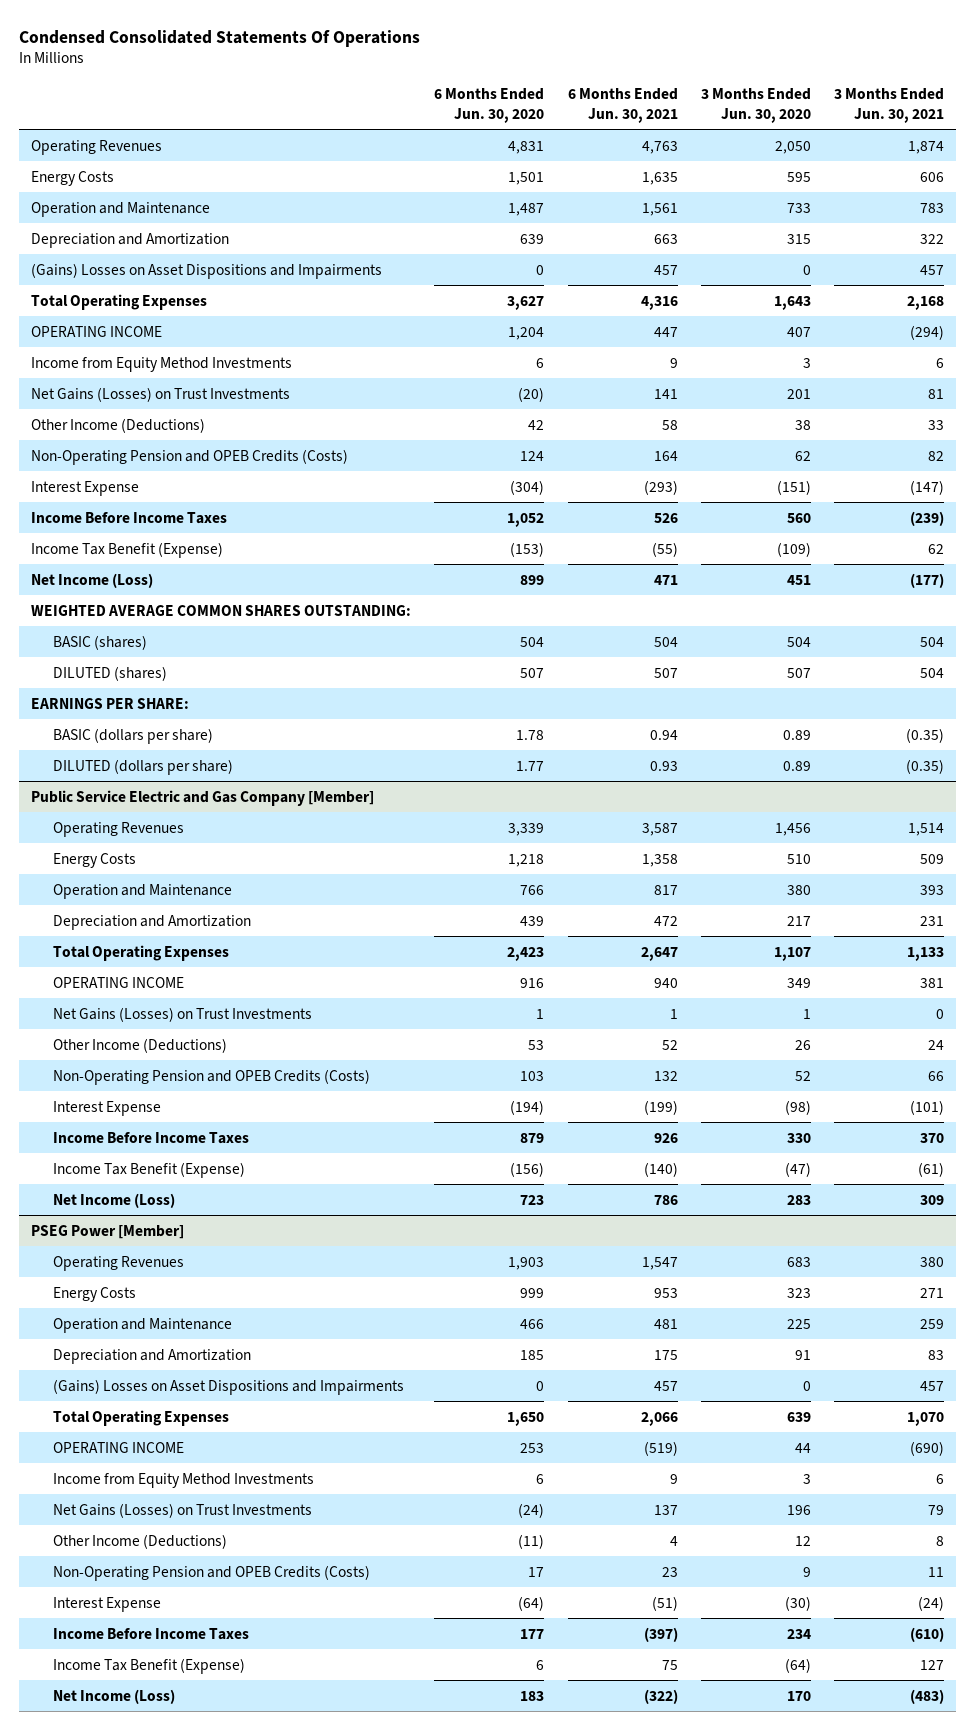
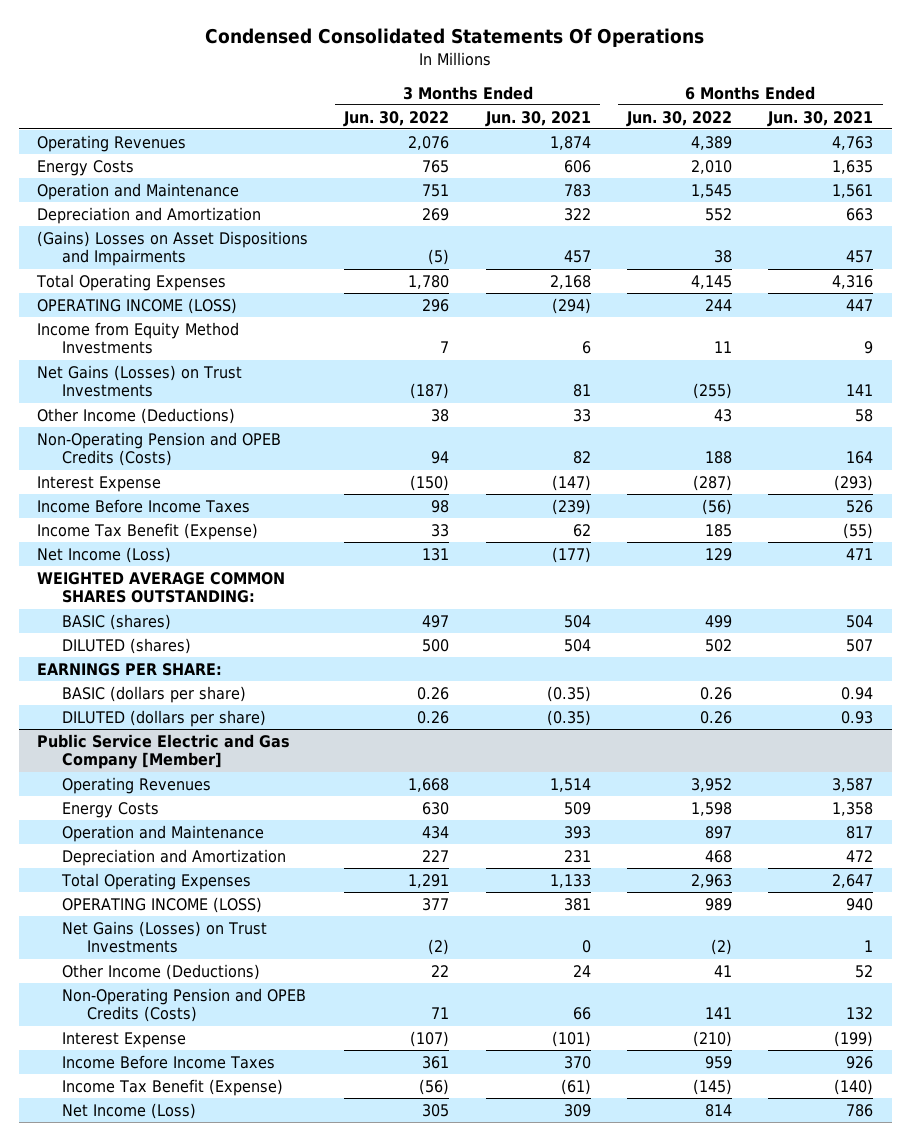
[434,88,545,123] 6 Months Ended Jun. 30, 2020 -> none
[701,88,812,123] 3 Months Ended Jun. 30, 2020 -> none
none -> [343,110,450,127] Jun. 30, 2022
none -> [626,110,733,127] Jun. 30, 2022
[30,325,162,337] OPERATING INCOME -> [36,297,237,314] OPERATING INCOME (LOSS)
[52,976,184,988] OPERATING INCOME -> [62,896,263,913] OPERATING INCOME (LOSS)
[30,1224,184,1239] PSEG Power [Member] -> none
[52,1255,184,1271] Operating Revenues -> none
[52,1286,136,1302] Energy Costs -> none
[52,1317,232,1333] Operation and Maintenance -> none
[52,1348,251,1364] Depreciation and Amortization -> none
[52,1378,404,1395] (Gains) Losses on Asset Dispositions and Impairments -> none
[52,1409,229,1426] Total Operating Expenses -> none
[52,1441,184,1453] OPERATING INCOME -> none
[52,1472,314,1488] Income from Equity Method Investments -> none
[52,1502,312,1518] Net Gains (Losses) on Trust Investments -> none
[52,1533,227,1549] Other Income (Deductions) -> none
[52,1564,370,1581] Non-Operating Pension and OPEB Credits (Costs) -> none
[52,1596,161,1612] Interest Expense -> none
[52,1627,249,1640] Income Before Income Taxes -> none
[52,1657,245,1674] Income Tax Benefit (Expense) -> none
[52,1688,175,1704] Net Income (Loss) -> none

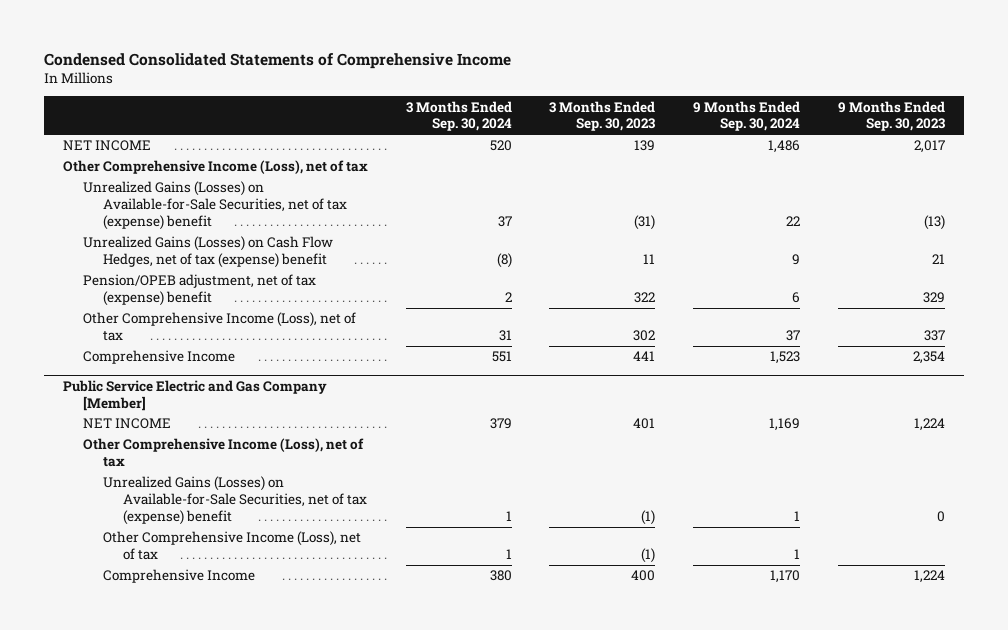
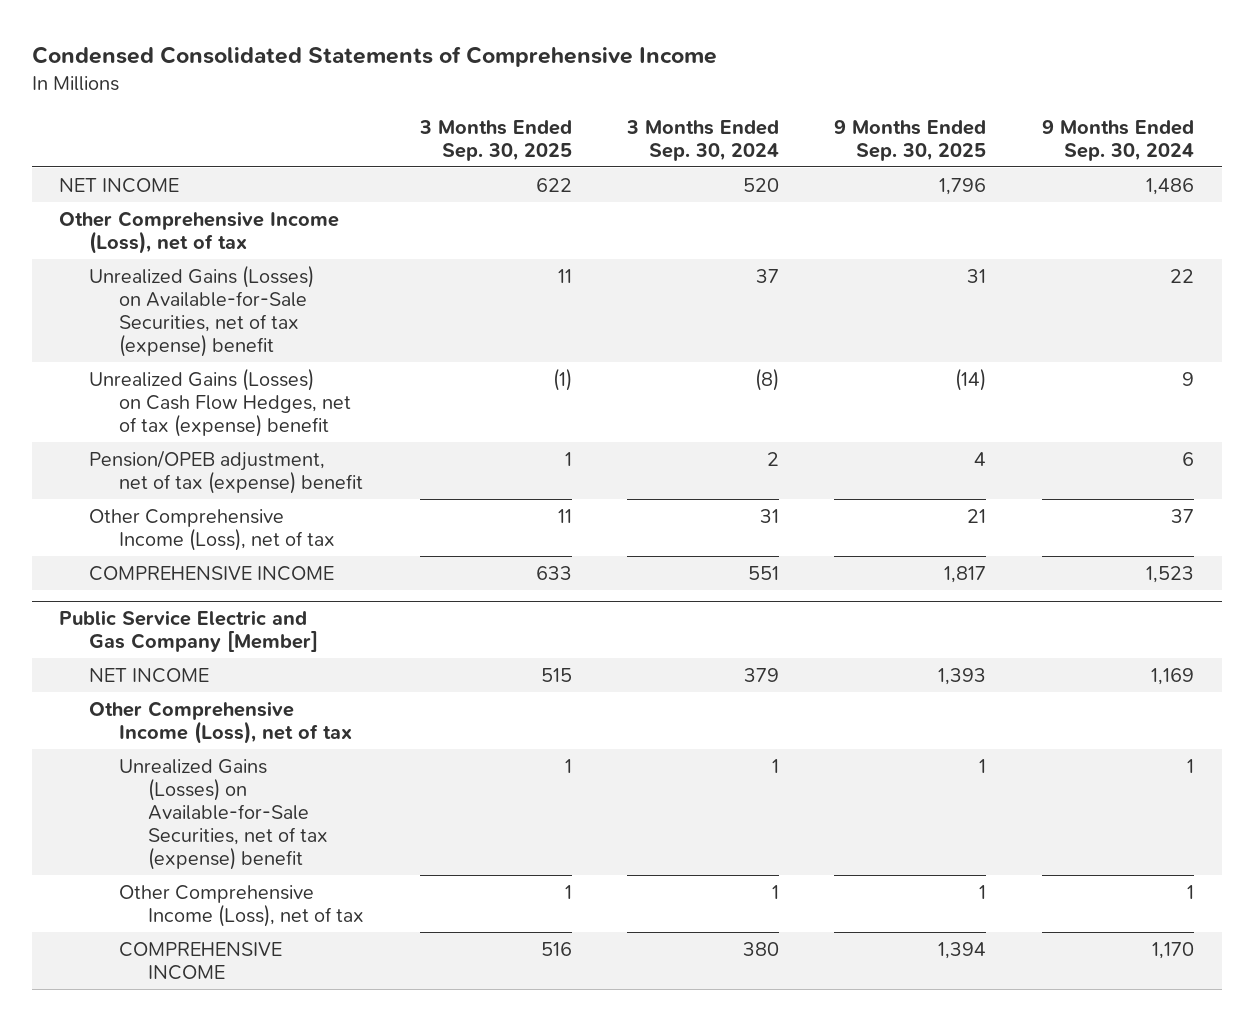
[549,100,656,132] 3 Months Ended Sep. 30, 2023 -> none
[837,100,945,132] 9 Months Ended Sep. 30, 2023 -> none
none -> [418,119,572,161] 3 Months Ended Sep. 30, 2025
none -> [834,119,987,161] 9 Months Ended Sep. 30, 2025
[82,350,235,365] Comprehensive Income -> [88,565,334,581] COMPREHENSIVE INCOME
[102,569,255,584] Comprehensive Income -> [118,941,282,980] COMPREHENSIVE INCOME

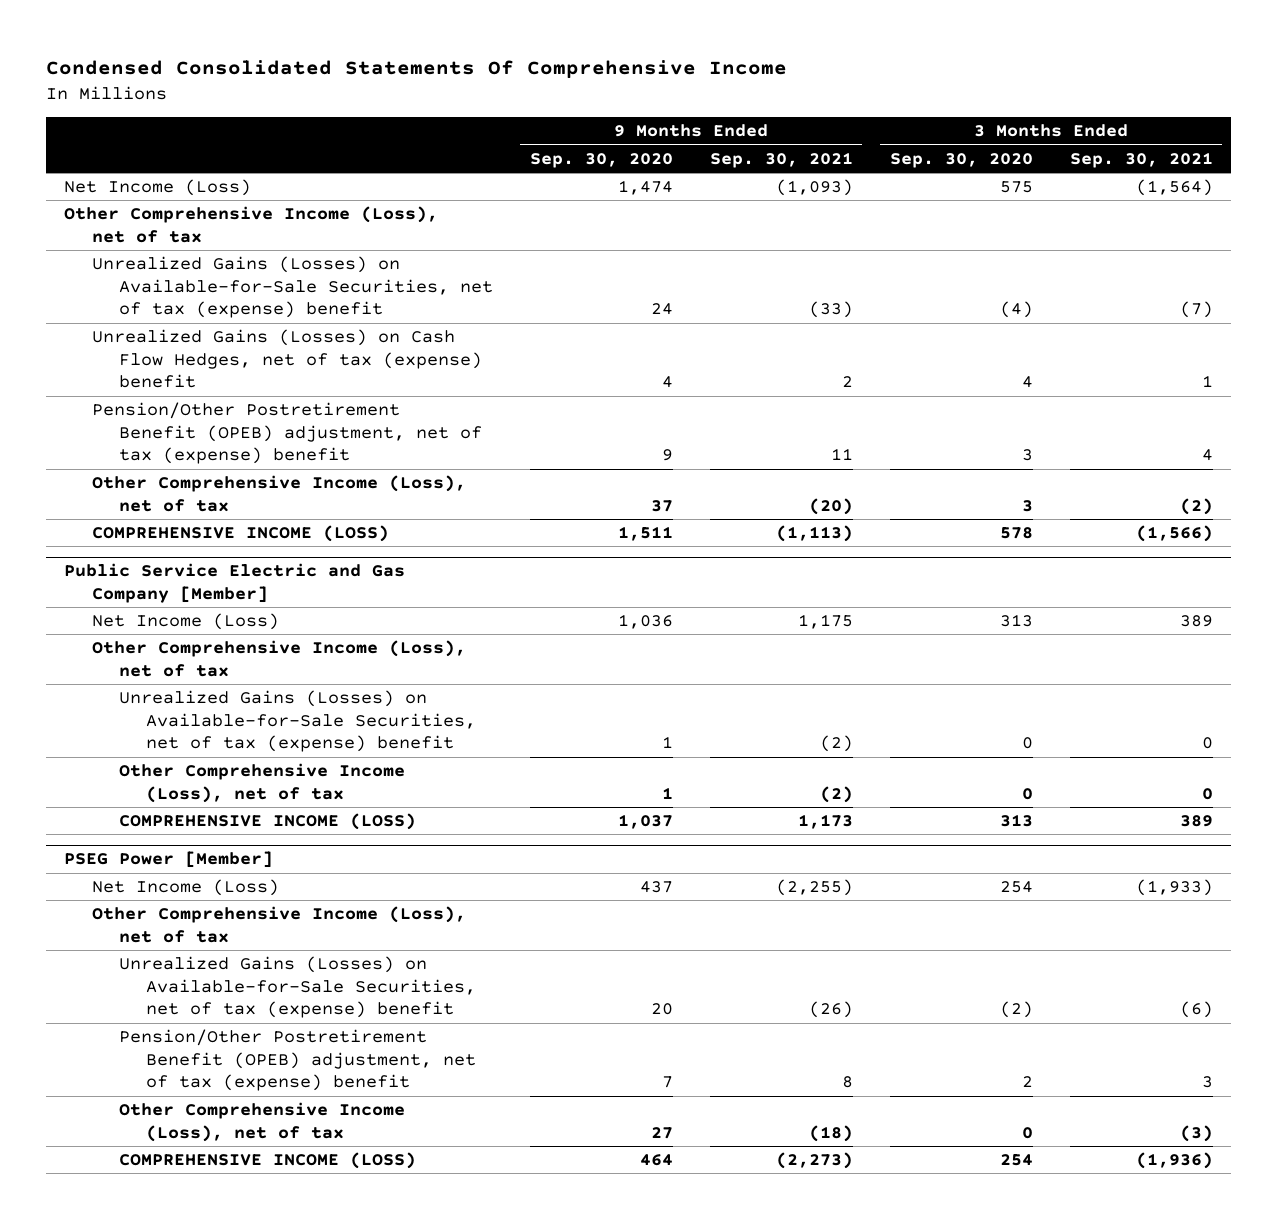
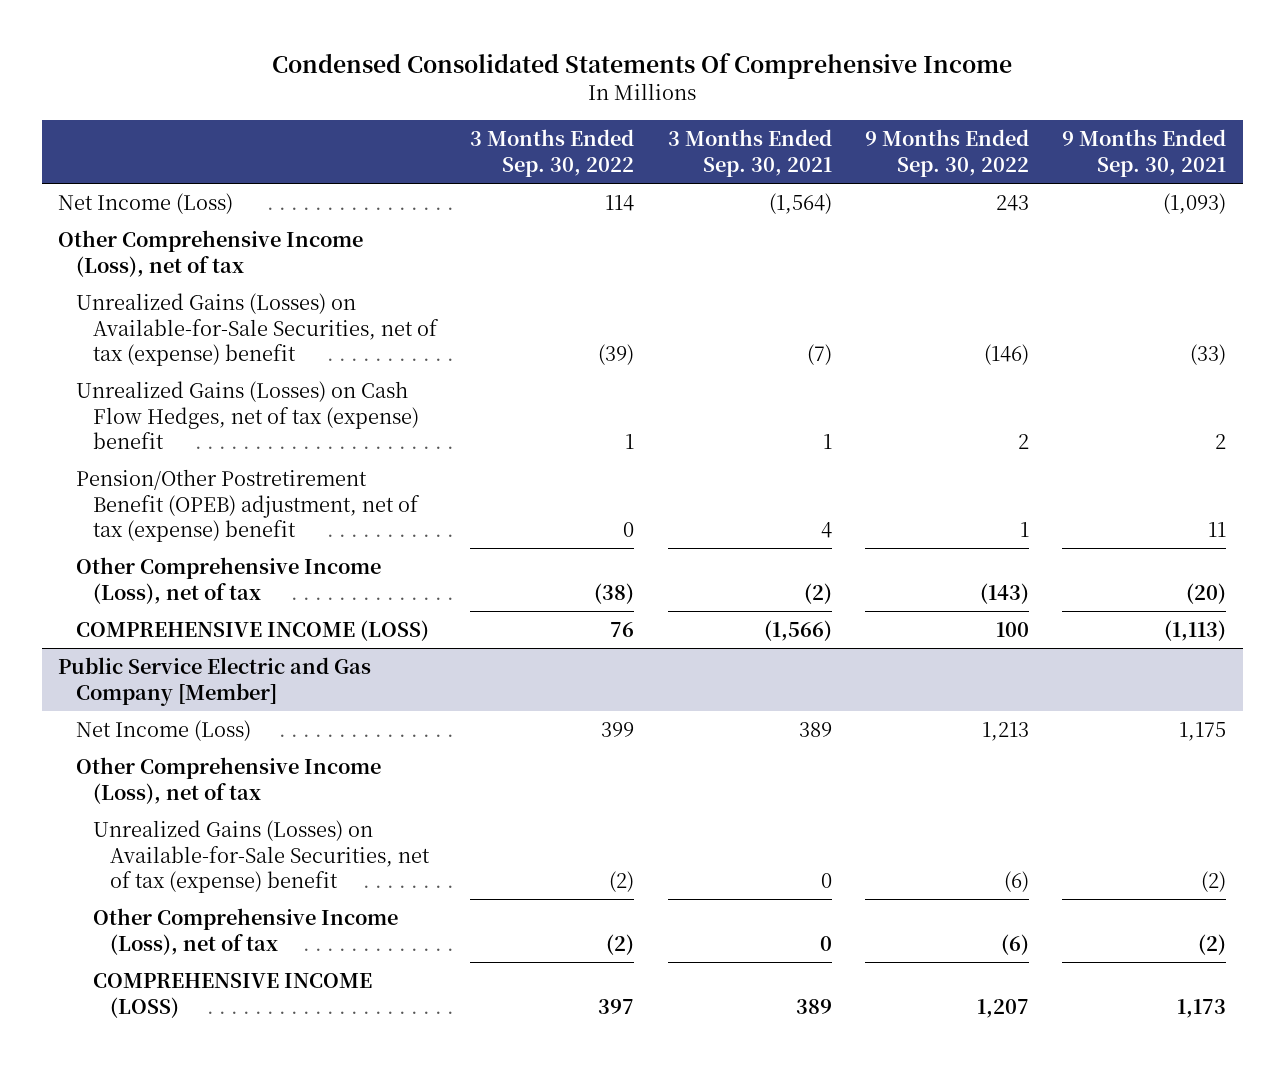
[529,152,673,168] Sep. 30, 2020 -> none
[889,152,1033,168] Sep. 30, 2020 -> none
none -> [470,129,635,177] 3 Months Ended Sep. 30, 2022
none -> [864,129,1029,177] 9 Months Ended Sep. 30, 2022
[64,851,274,869] PSEG Power [Member] -> none
[91,879,279,897] Net Income (Loss) -> none
[91,906,466,943] Other Comprehensive Income (Loss), net of tax -> none
[118,956,476,1019] Unrealized Gains (Losses) on Available-for-Sale Securities, net of tax (expense) benefit -> none
[118,1029,476,1092] Pension/Other Postretirement Benefit (OPEB) adjustment, net of tax (expense) benefit -> none
[118,1102,405,1142] Other Comprehensive Income (Loss), net of tax -> none
[118,1152,416,1170] COMPREHENSIVE INCOME (LOSS) -> none

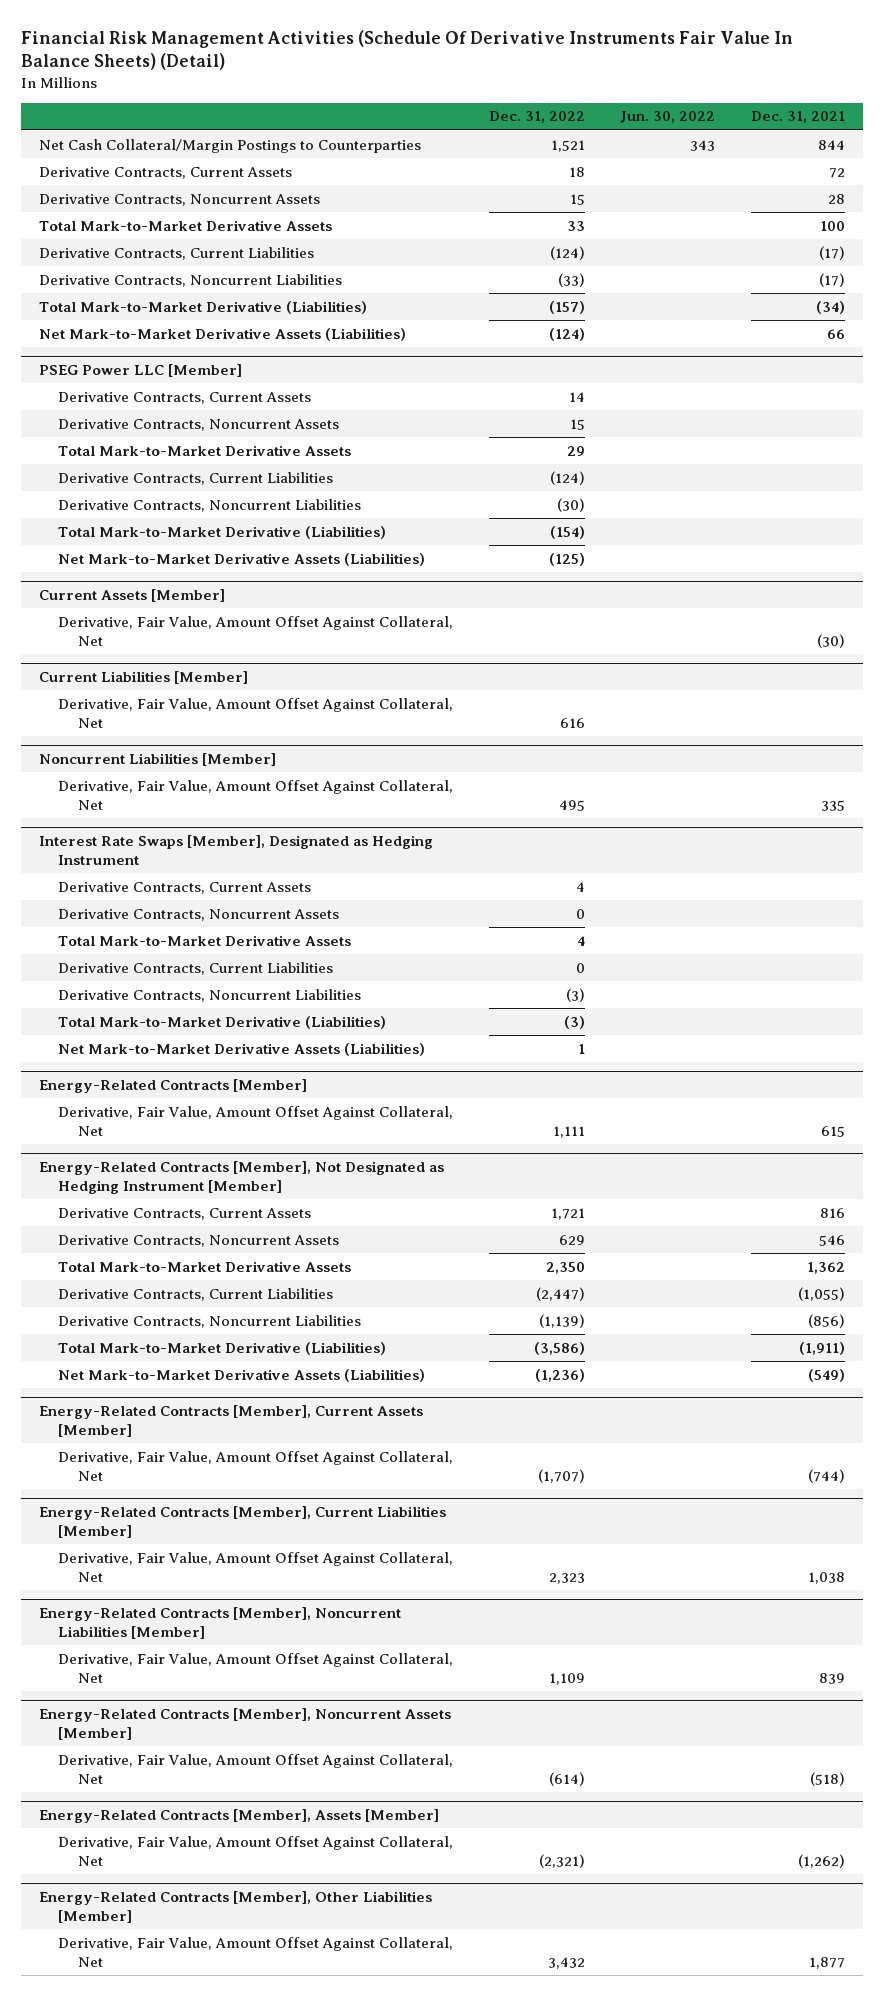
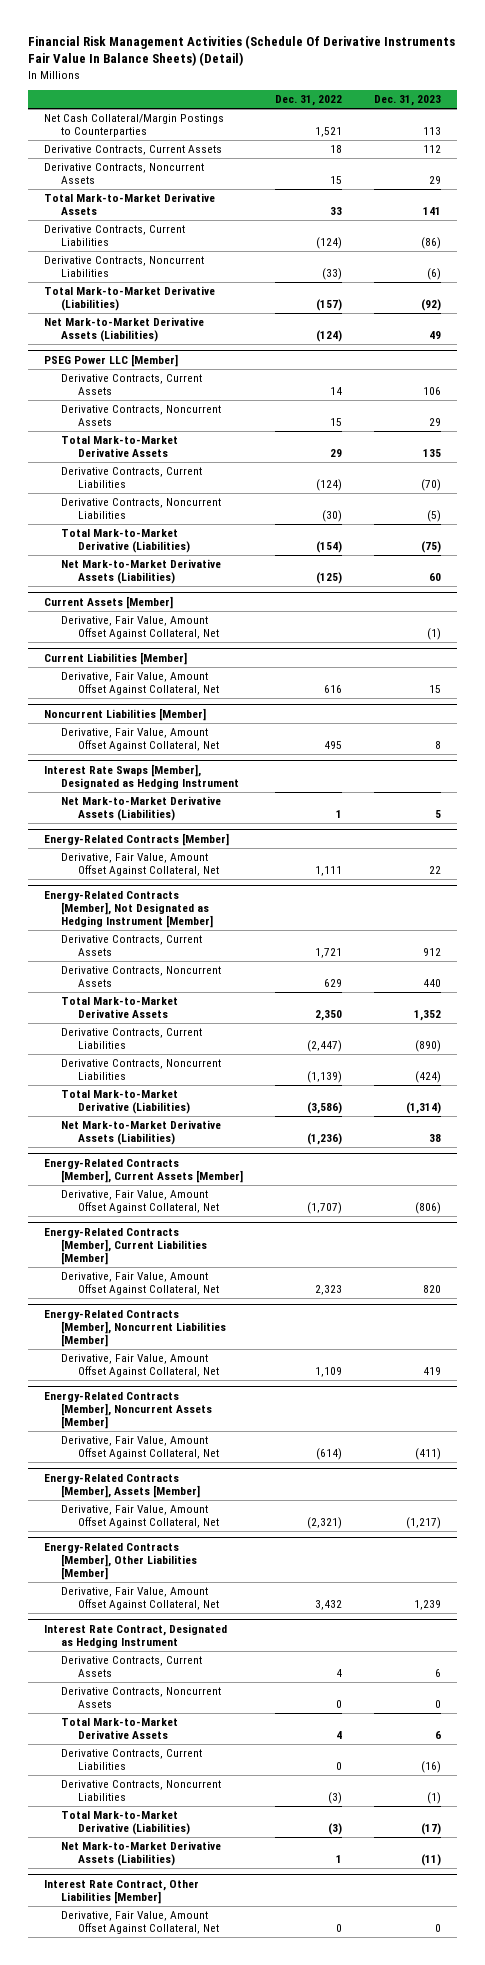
[620,111,716,124] Jun. 30, 2022 -> none
[750,111,845,124] Dec. 31, 2021 -> none
none -> [374,95,442,107] Dec. 31, 2023
[58,881,312,894] Derivative Contracts, Current Assets -> none
[58,908,340,921] Derivative Contracts, Noncurrent Assets -> none
[58,934,352,946] Total Mark-to-Market Derivative Assets -> none
[58,961,334,975] Derivative Contracts, Current Liabilities -> none
[58,988,362,1002] Derivative Contracts, Noncurrent Liabilities -> none
[58,1015,387,1029] Total Mark-to-Market Derivative (Liabilities) -> none
none -> [43,1623,227,1648] Interest Rate Contract, Designated as Hedging Instrument
none -> [60,1656,202,1678] Derivative Contracts, Current Assets
none -> [60,1687,221,1709] Derivative Contracts, Noncurrent Assets
none -> [60,1718,178,1740] Total Mark-to-Market Derivative Assets
none -> [60,1749,202,1771] Derivative Contracts, Current Liabilities
none -> [60,1780,221,1802] Derivative Contracts, Noncurrent Liabilities
none -> [60,1811,190,1836] Total Mark-to-Market Derivative (Liabilities)
none -> [60,1841,221,1867] Net Mark-to-Market Derivative Assets (Liabilities)
none -> [43,1879,199,1904] Interest Rate Contract, Other Liabilities [Member]
none -> [60,1911,219,1935] Derivative, Fair Value, Amount Offset Against Collateral, Net

